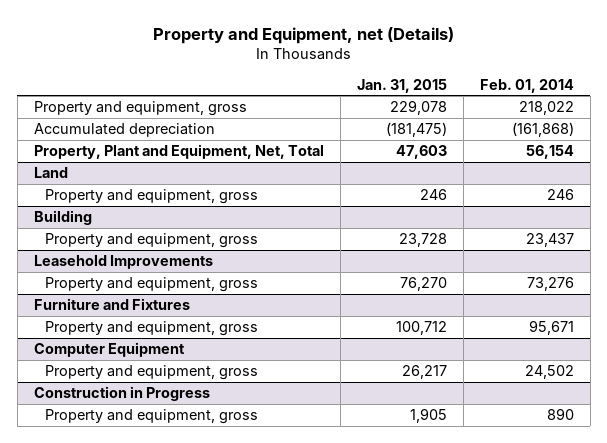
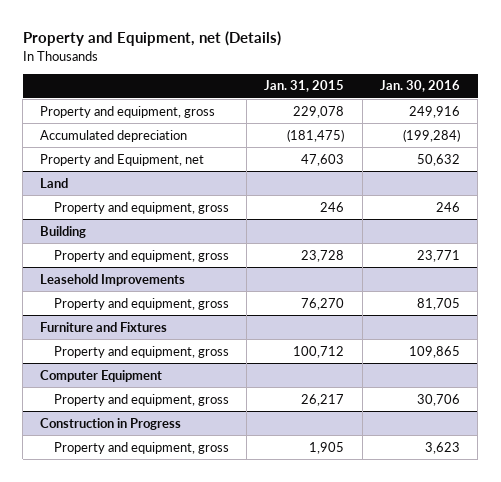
[479,78,574,93] Feb. 01, 2014 -> none
none -> [380,80,461,93] Jan. 30, 2016
[33,144,324,160] Property, Plant and Equipment, Net, Total -> [40,153,205,166] Property and Equipment, net

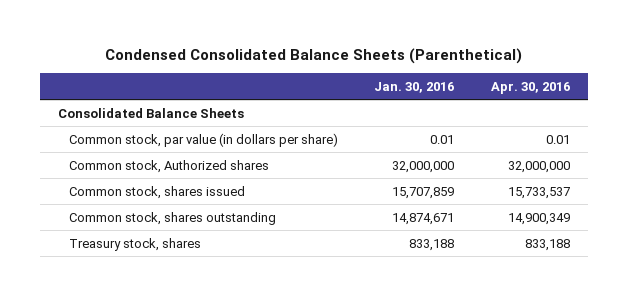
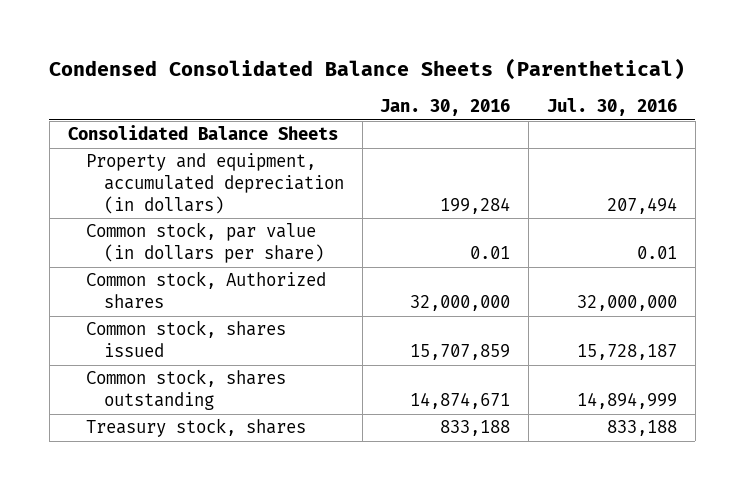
[490,81,570,94] Apr. 30, 2016 -> none
none -> [547,98,678,117] Jul. 30, 2016
none -> [85,153,344,214] Property and equipment, accumulated depreciation (in dollars)

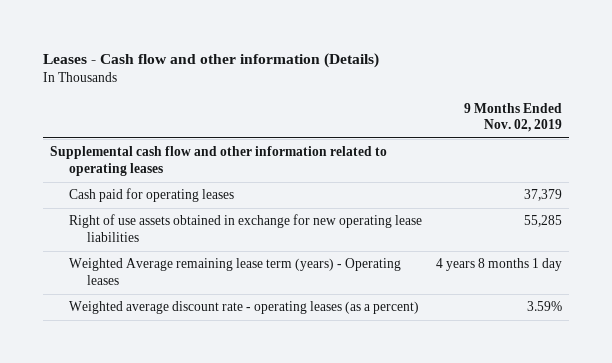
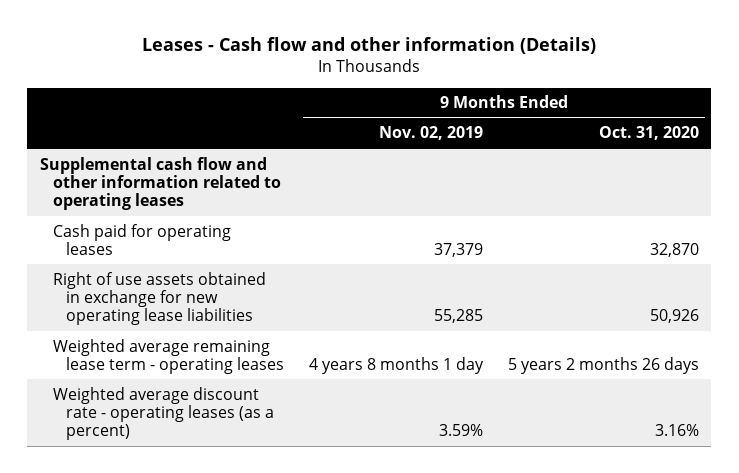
none -> [598,126,699,141] Oct. 31, 2020
[68,258,401,285] Weighted Average remaining lease term (years) - Operating leases -> [53,338,285,374] Weighted average remaining lease term - operating leases

